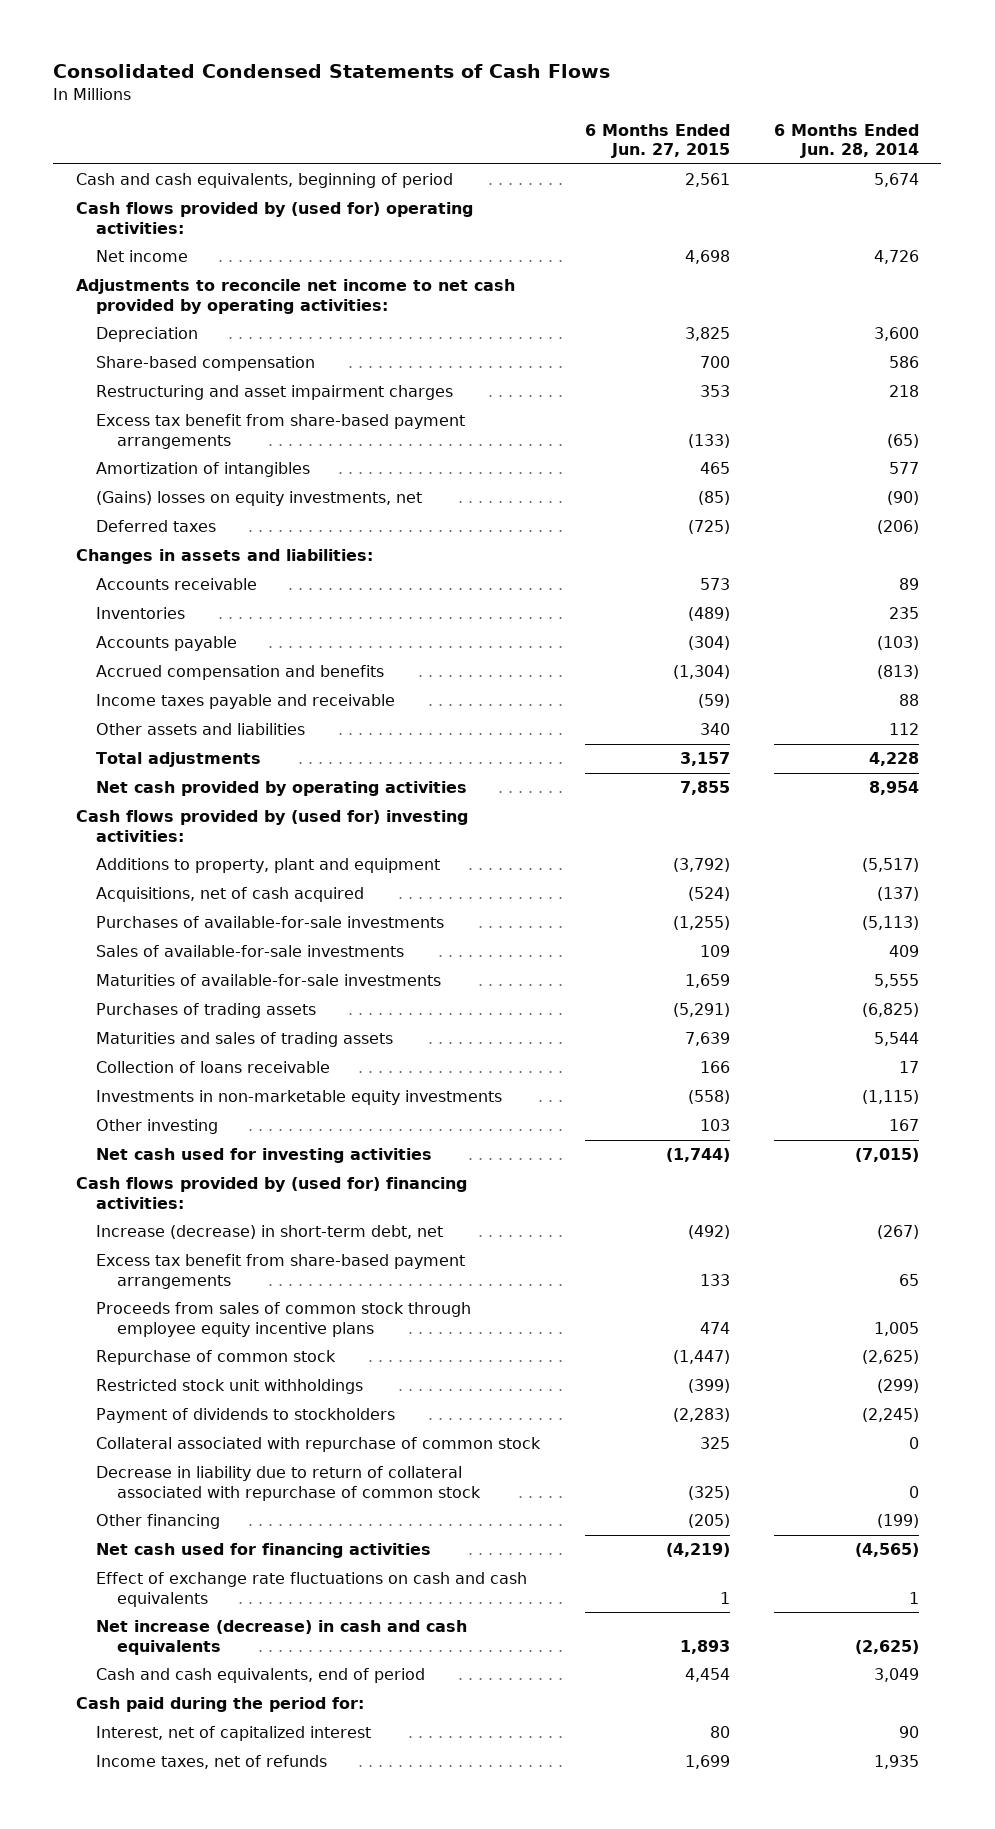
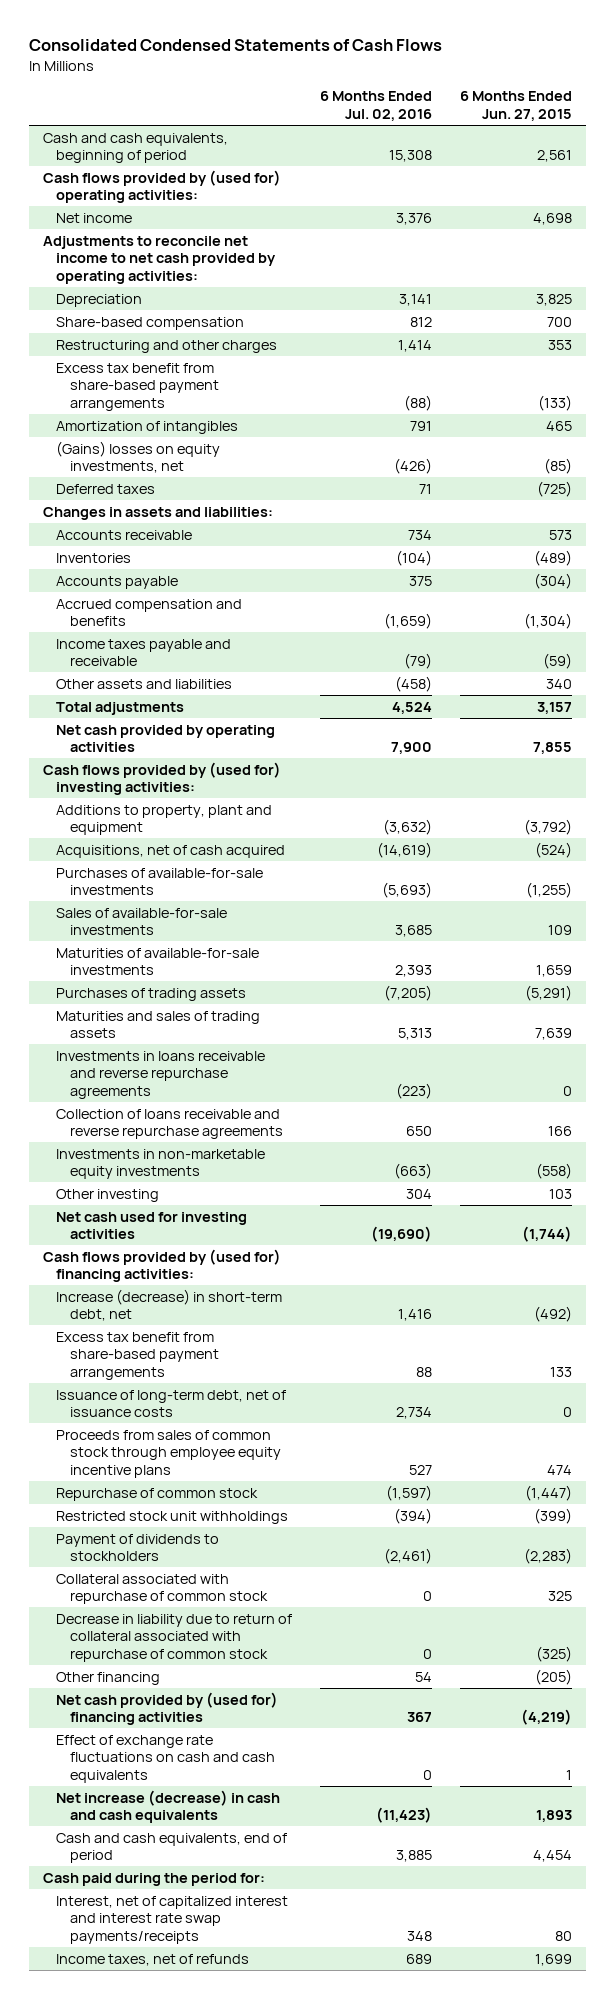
[774,123,920,158] 6 Months Ended Jun. 28, 2014 -> none
none -> [320,91,433,122] 6 Months Ended Jul. 02, 2016
[96,385,454,401] Restructuring and asset impairment charges -> [56,339,278,353] Restructuring and other charges
none -> [56,1050,266,1099] Investments in loans receivable and reverse repurchase agreements
[96,1061,331,1074] Collection of loans receivable -> [56,1108,283,1140] Collection of loans receivable and reverse repurchase agreements
none -> [56,1389,287,1418] Issuance of long-term debt, net of issuance costs
[96,1543,432,1559] Net cash used for financing activities -> [56,1691,279,1726] Net cash provided by (used for) financing activities
[96,1726,372,1742] Interest, net of capitalized interest -> [56,1895,289,1944] Interest, net of capitalized interest and interest rate swap payments/receipts

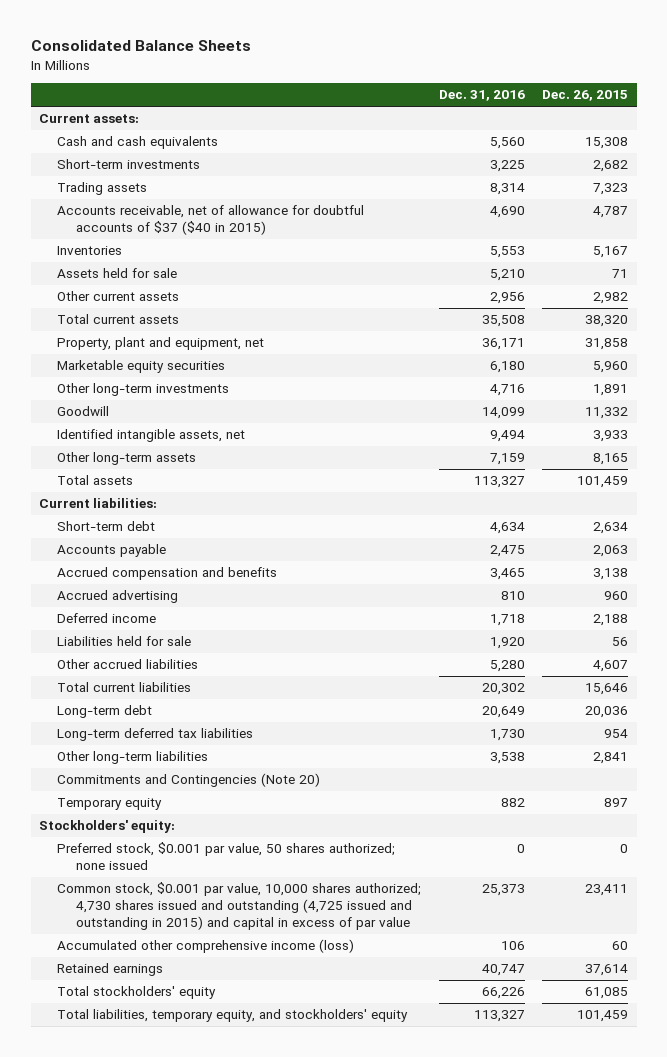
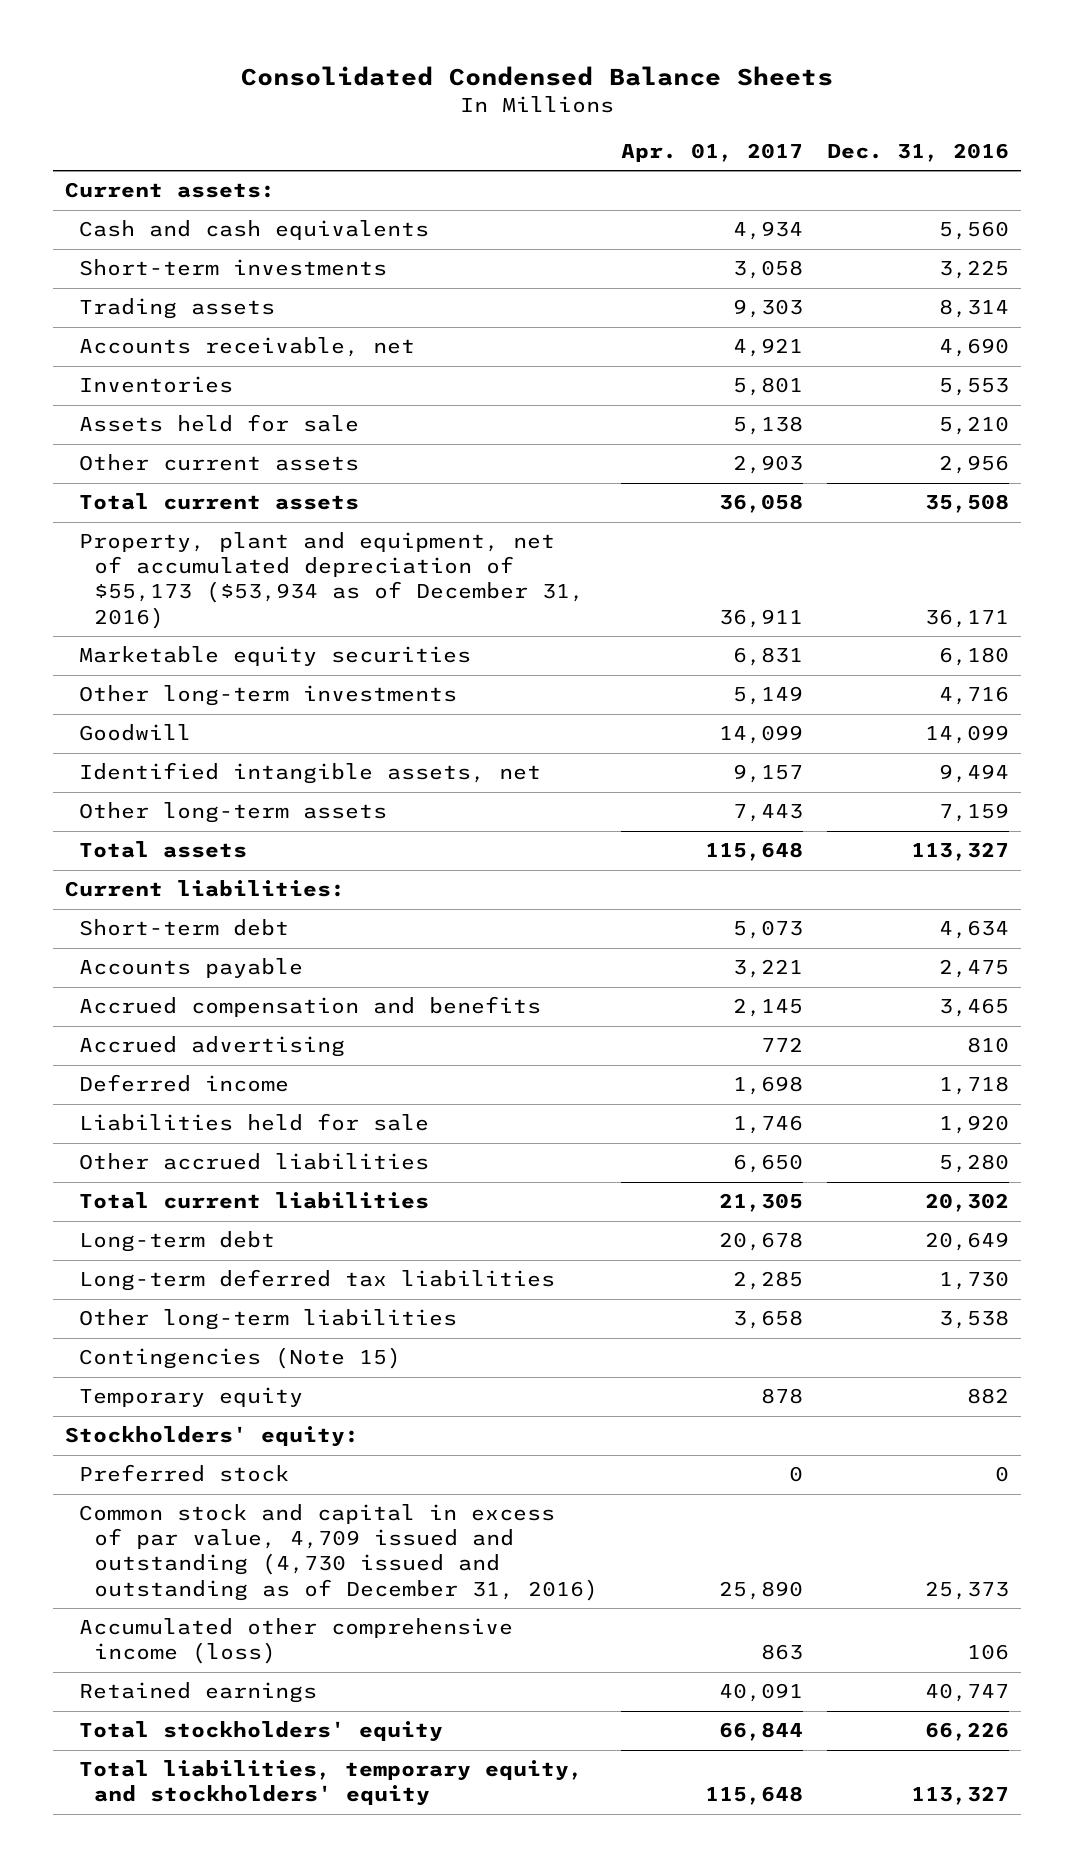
[30,40,251,52] Consolidated Balance Sheets -> [241,65,834,86] Consolidated Condensed Balance Sheets
[541,90,628,102] Dec. 26, 2015 -> none
none -> [621,143,804,163] Apr. 01, 2017
[57,205,365,236] Accounts receivable, net of allowance for doubtful accounts of $37 ($40 in 2015) -> [79,337,416,358] Accounts receivable, net
[57,337,265,351] Property, plant and equipment, net -> [79,532,584,629] Property, plant and equipment, net of accumulated depreciation of $55,173 ($53,934 as of December 31, 2016)
[57,773,321,788] Commitments and Contingencies (Note 20) -> [79,1347,402,1370] Contingencies (Note 15)
[57,842,396,871] Preferred stock, $0.001 par value, 50 shares authorized; none issued -> [79,1464,290,1483] Preferred stock
[57,882,422,931] Common stock, $0.001 par value, 10,000 shares authorized; 4,730 shares issued and outstanding (4,725 issued and outstanding in 2015) and capital in excess of par value -> [79,1504,598,1601] Common stock and capital in excess of par value, 4,709 issued and outstanding (4,730 issued and outstanding as of December 31, 2016)

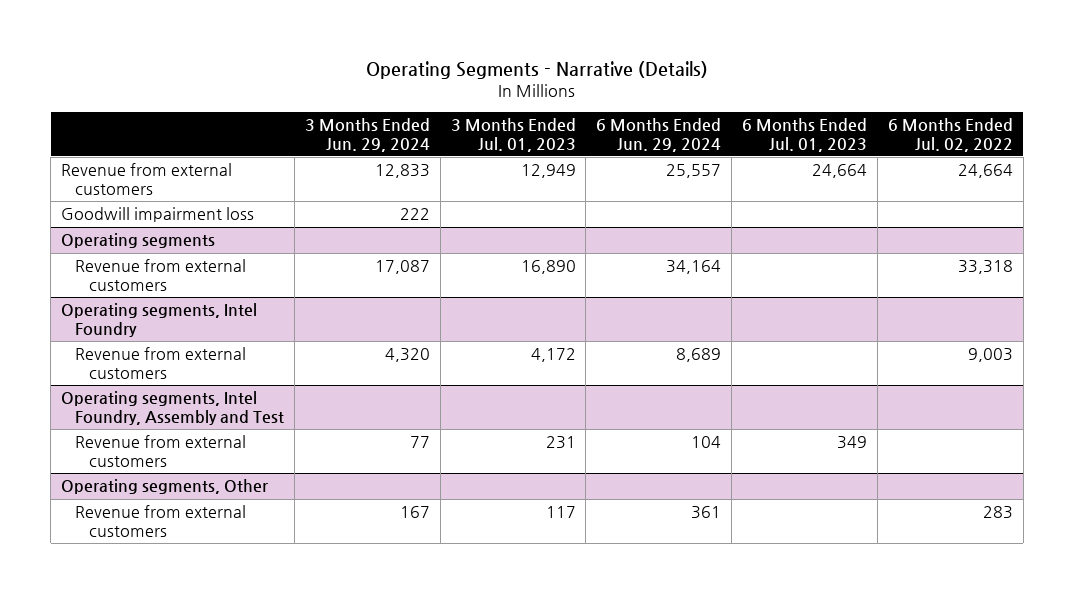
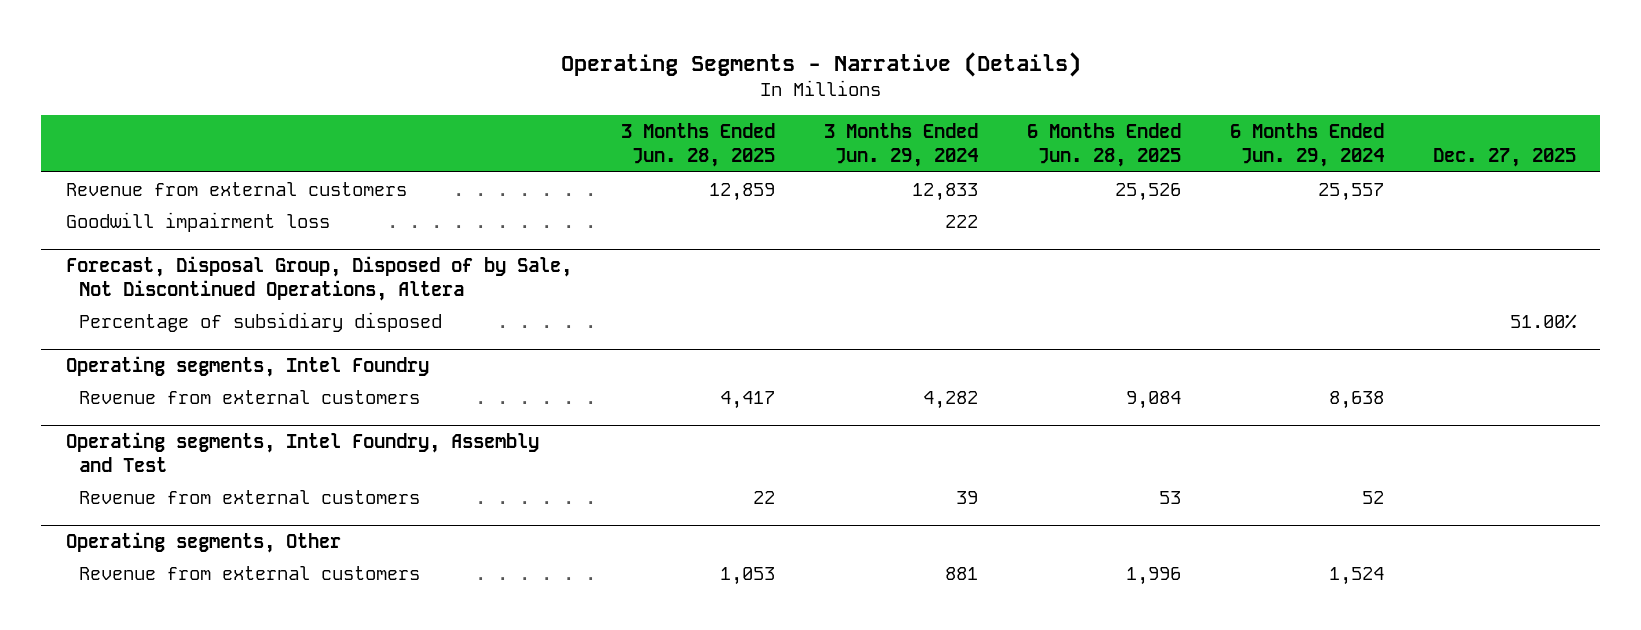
[450,118,576,152] 3 Months Ended Jul. 01, 2023 -> none
[742,118,868,152] 6 Months Ended Jul. 01, 2023 -> none
[887,118,1013,152] 6 Months Ended Jul. 02, 2022 -> none
none -> [620,122,775,168] 3 Months Ended Jun. 28, 2025
none -> [1026,122,1181,168] 6 Months Ended Jun. 28, 2025
none -> [1432,148,1576,168] Dec. 27, 2025
[61,233,216,249] Operating segments -> none
[75,259,247,291] Revenue from external customers -> none
none -> [65,255,572,302] Forecast, Disposal Group, Disposed of by Sale, Not Discontinued Operations, Altera
none -> [79,311,443,332] Percentage of subsidiary disposed
[384,348,430,363] 4,320 -> [922,390,978,409] 4,282
[676,348,722,363] 8,689 -> [1328,390,1384,409] 8,638
[409,436,430,449] 77 -> [955,490,978,504] 39
[691,436,722,449] 104 -> [1361,490,1384,504] 52
[399,506,430,519] 167 -> [944,566,978,580] 881
[691,506,722,520] 361 -> [1328,566,1384,585] 1,524

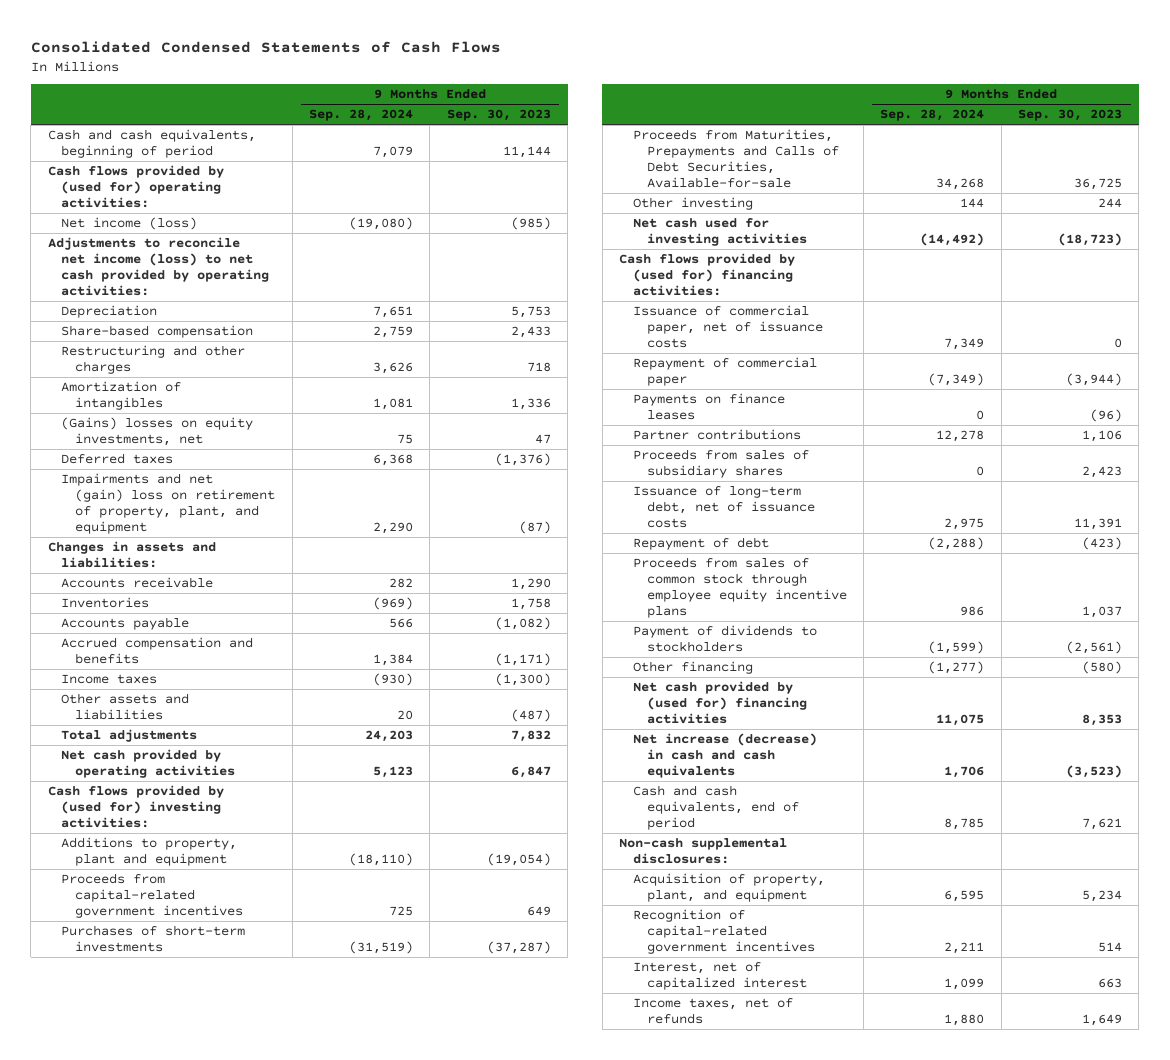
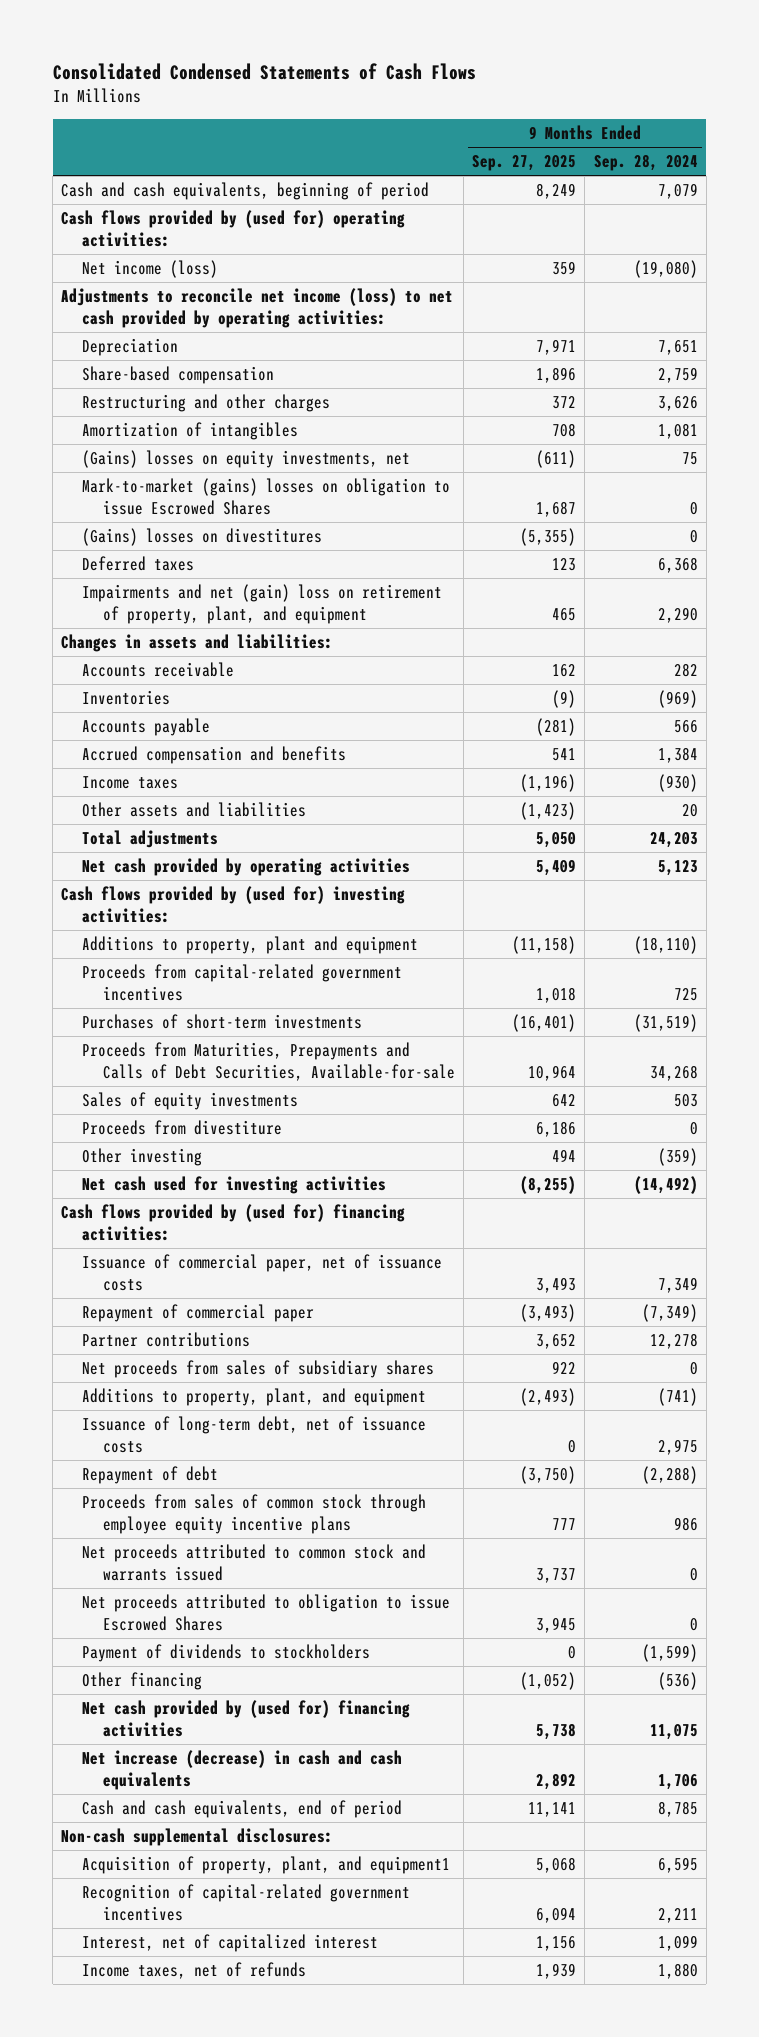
[446,109,551,122] Sep. 30, 2023 -> none
none -> [472,155,577,172] Sep. 27, 2025
none -> [82,478,451,515] Mark-to-market (gains) losses on obligation to issue Escrowed Shares
none -> [82,528,323,547] (Gains) losses on divestitures
none -> [82,1092,299,1111] Sales of equity investments
none -> [82,1120,283,1136] Proceeds from divestiture
[960,198,985,209] 144 -> [657,1148,698,1167] (359)
[632,393,785,421] Payments on finance leases -> none
[632,449,809,479] Proceeds from sales of subsidiary shares -> [82,1360,435,1379] Net proceeds from sales of subsidiary shares
none -> [82,1388,427,1407] Additions to property, plant, and equipment
none -> [82,1544,427,1581] Net proceeds attributed to common stock and warrants issued
none -> [82,1594,451,1631] Net proceeds attributed to obligation to issue Escrowed Shares
[928,661,985,675] (1,277) -> [657,1672,698,1691] (536)
[632,873,825,903] Acquisition of property, plant, and equipment -> [82,1856,451,1875] Acquisition of property, plant, and equipment1

